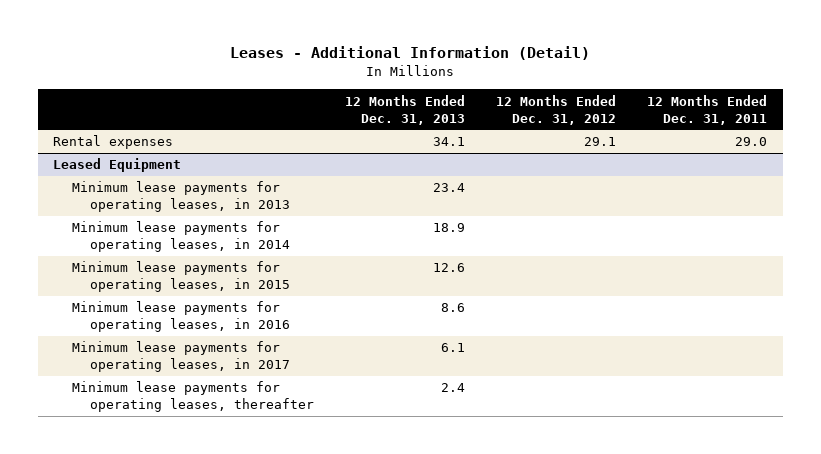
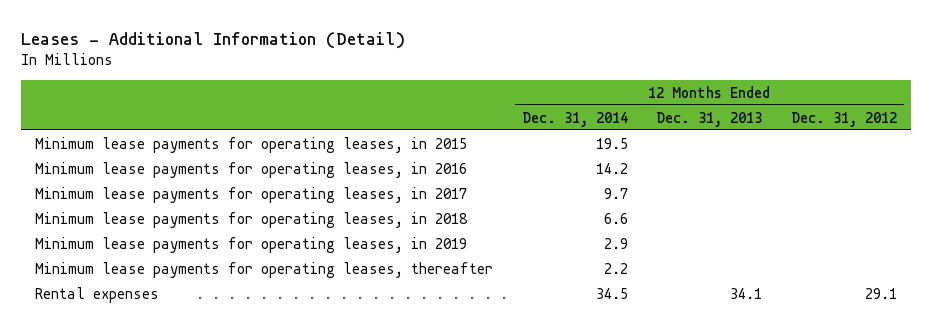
[647,94,768,125] 12 Months Ended Dec. 31, 2011 -> none
none -> [521,111,628,127] Dec. 31, 2014
none -> [35,136,468,153] Minimum lease payments for operating leases, in 2015
none -> [35,161,468,178] Minimum lease payments for operating leases, in 2016
none -> [35,186,468,203] Minimum lease payments for operating leases, in 2017
none -> [35,211,469,228] Minimum lease payments for operating leases, in 2018
none -> [35,236,468,253] Minimum lease payments for operating leases, in 2019
none -> [35,261,494,278] Minimum lease payments for operating leases, thereafter
[53,158,182,173] Leased Equipment -> none
[71,181,290,213] Minimum lease payments for operating leases, in 2013 -> none
[71,221,290,253] Minimum lease payments for operating leases, in 2014 -> none
[71,261,290,293] Minimum lease payments for operating leases, in 2015 -> none
[71,301,290,333] Minimum lease payments for operating leases, in 2016 -> none
[71,341,290,373] Minimum lease payments for operating leases, in 2017 -> none
[71,381,314,413] Minimum lease payments for operating leases, thereafter -> none

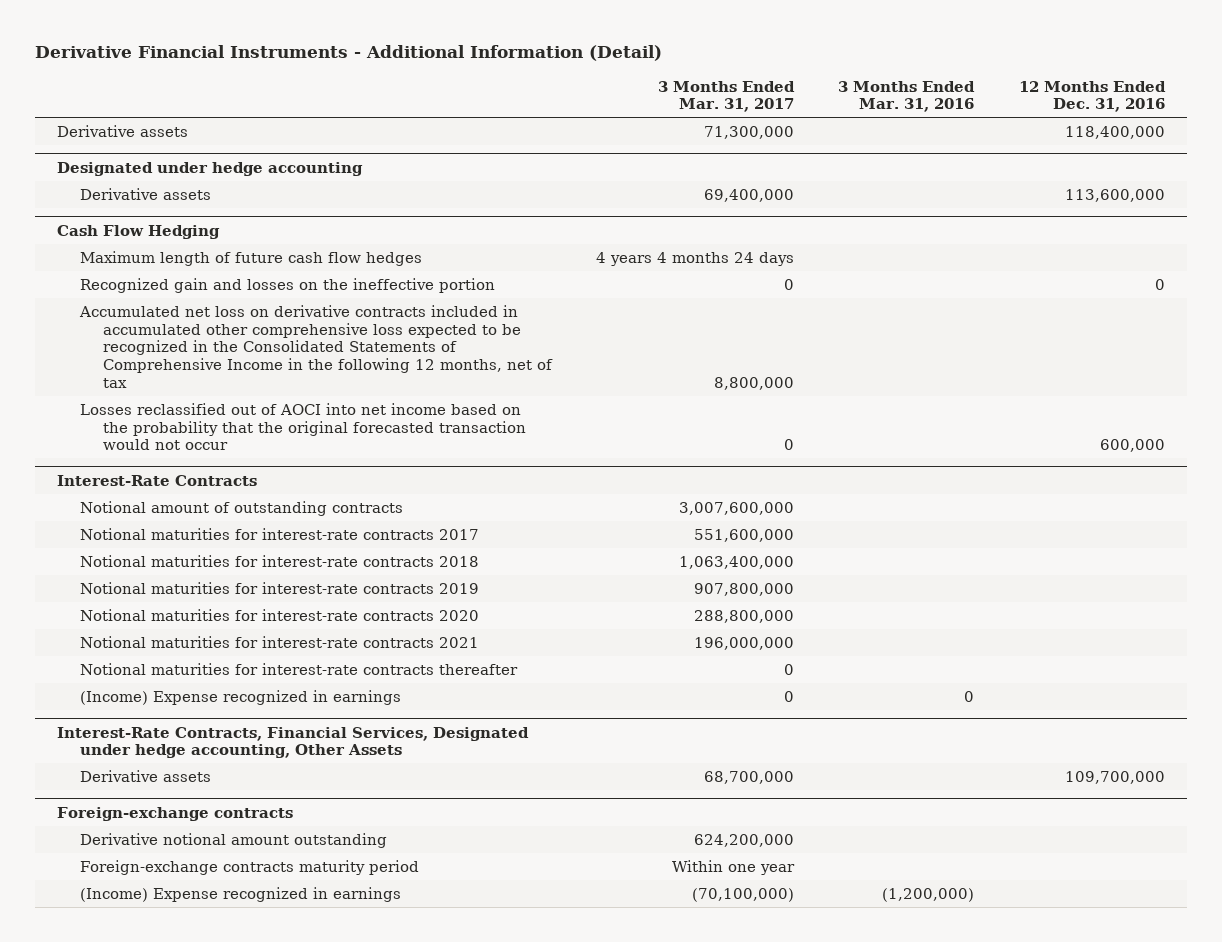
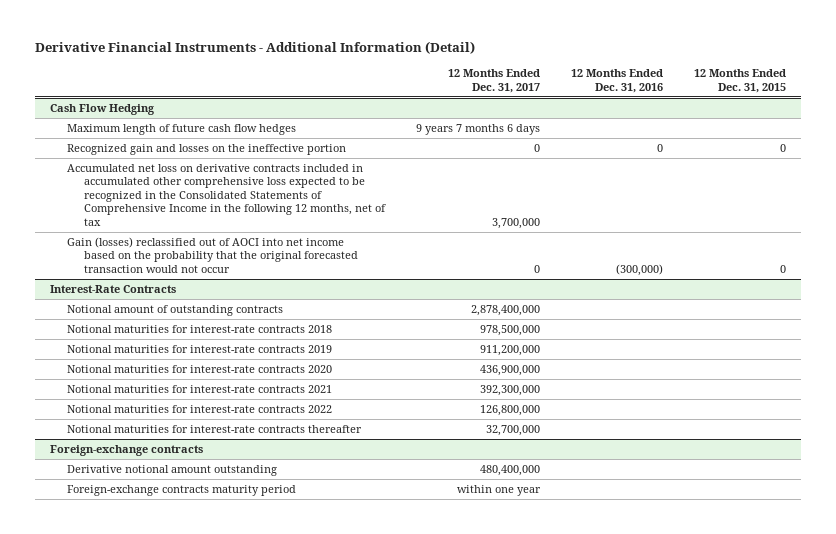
[658,80,796,113] 3 Months Ended Mar. 31, 2017 -> none
[838,80,976,113] 3 Months Ended Mar. 31, 2016 -> none
none -> [447,69,540,93] 12 Months Ended Dec. 31, 2017
none -> [693,69,786,93] 12 Months Ended Dec. 31, 2015
[56,124,188,137] Derivative assets -> none
[56,161,363,176] Designated under hedge accounting -> none
[79,187,211,200] Derivative assets -> none
[79,402,526,451] Losses reclassified out of AOCI into net income based on the probability that the original forecasted transaction would not occur -> [67,236,358,273] Gain (losses) reclassified out of AOCI into net income based on the probability that the original forecasted transaction would not occur
[1099,439,1165,453] 600,000 -> [615,263,663,276] (300,000)
[79,527,479,540] Notional maturities for interest-rate contracts 2017 -> none
none -> [67,404,333,413] Notional maturities for interest-rate contracts 2022
[79,689,401,705] (Income) Expense recognized in earnings -> none
[56,726,529,759] Interest-Rate Contracts, Financial Services, Designated under hedge accounting, Other Assets -> none
[79,769,211,782] Derivative assets -> none
[79,886,401,902] (Income) Expense recognized in earnings -> none

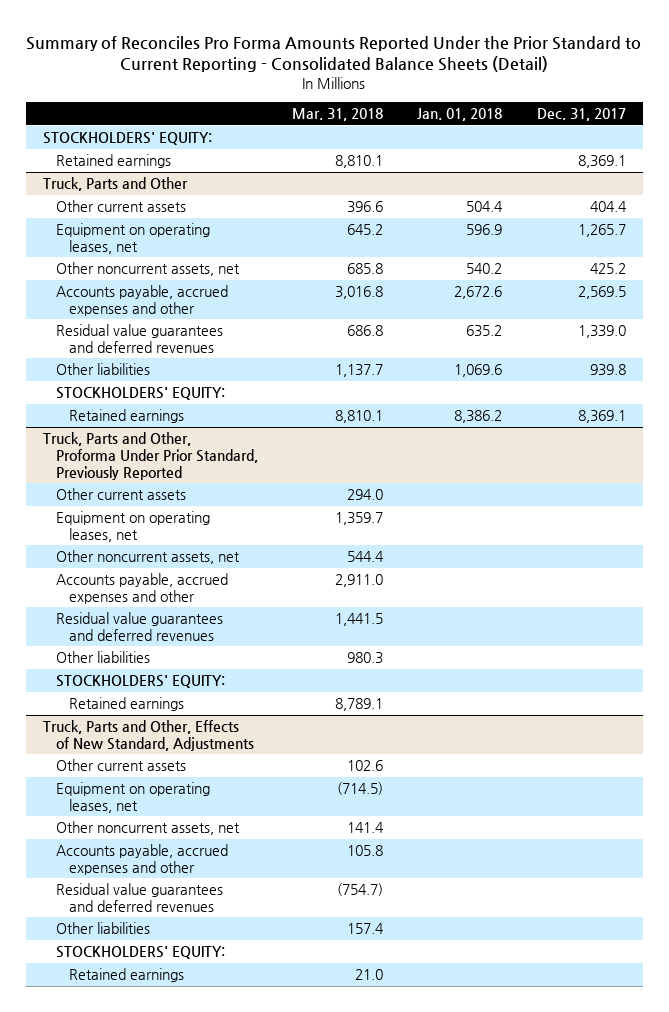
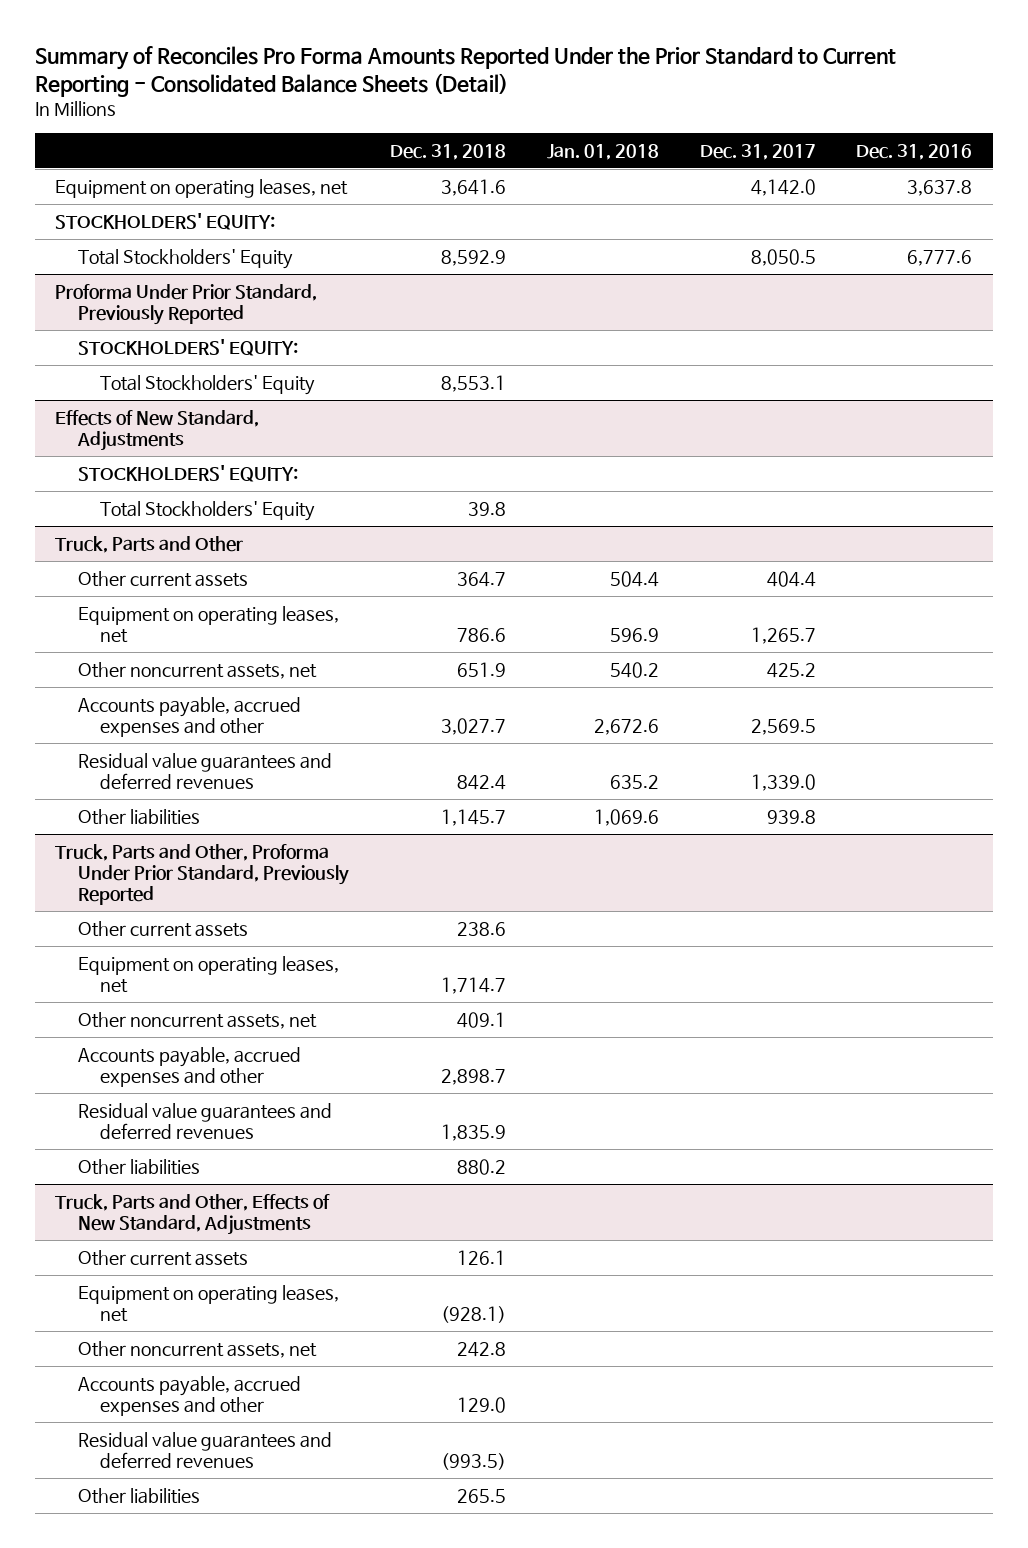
[292,108,384,122] Mar. 31, 2018 -> none
none -> [389,143,506,160] Dec. 31, 2018
none -> [856,143,973,160] Dec. 31, 2016
none -> [55,178,349,198] Equipment on operating leases, net
[56,154,172,169] Retained earnings -> none
none -> [77,248,293,269] Total Stockholders' Equity
none -> [55,283,318,325] Proforma Under Prior Standard, Previously Reported
none -> [77,338,298,356] STOCKHOLDERS' EQUITY:
none -> [100,374,316,395] Total Stockholders' Equity
none -> [55,409,260,451] Effects of New Standard, Adjustments
none -> [77,464,298,482] STOCKHOLDERS' EQUITY:
none -> [100,500,316,521] Total Stockholders' Equity
[56,387,226,401] STOCKHOLDERS' EQUITY: -> none
[69,409,185,424] Retained earnings -> none
[56,675,226,689] STOCKHOLDERS' EQUITY: -> none
[69,697,185,712] Retained earnings -> none
[56,946,226,960] STOCKHOLDERS' EQUITY: -> none
[69,968,185,983] Retained earnings -> none

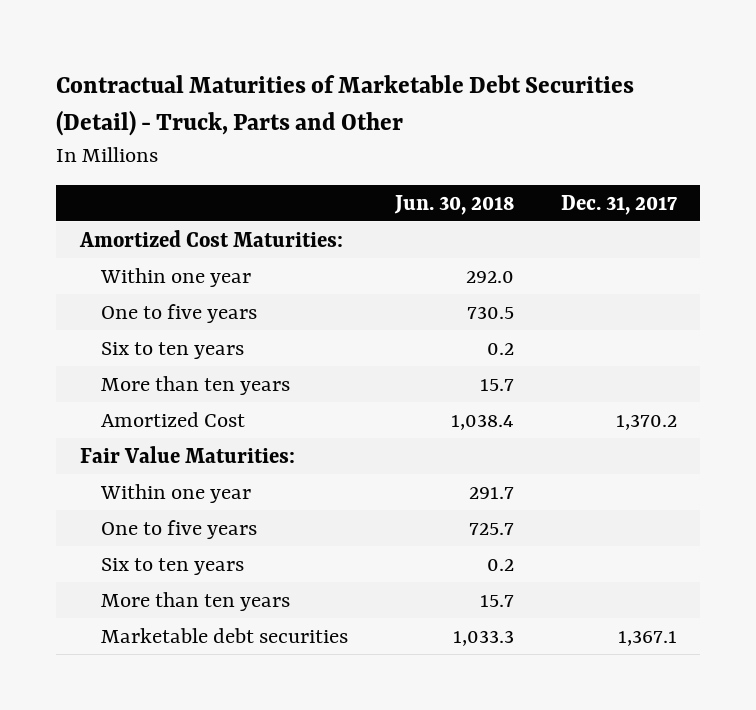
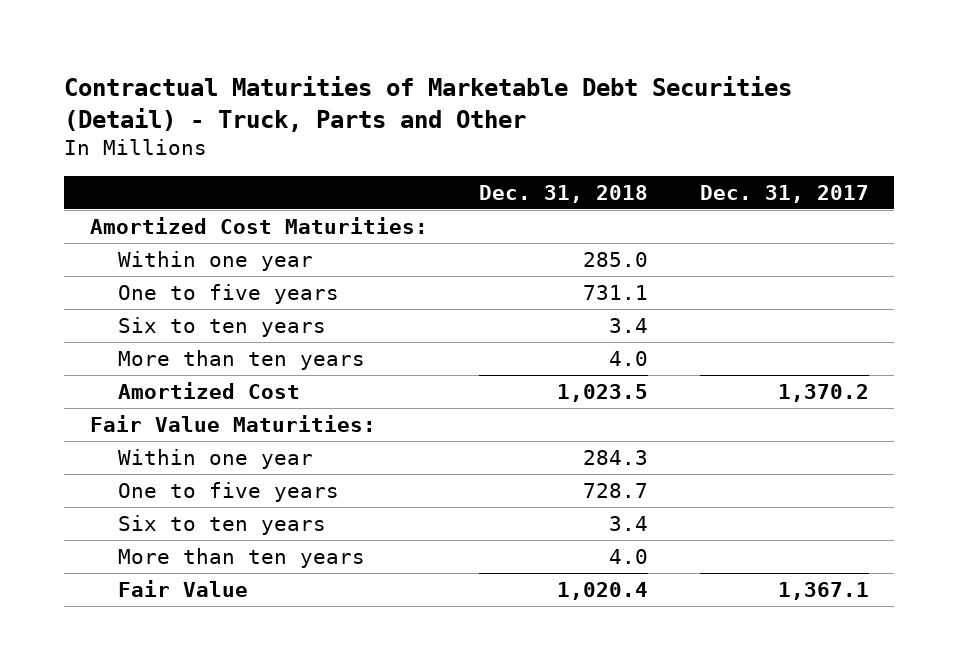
[393,194,514,215] Jun. 30, 2018 -> none
none -> [479,184,649,203] Dec. 31, 2018
[100,627,348,643] Marketable debt securities -> [117,579,248,597] Fair Value

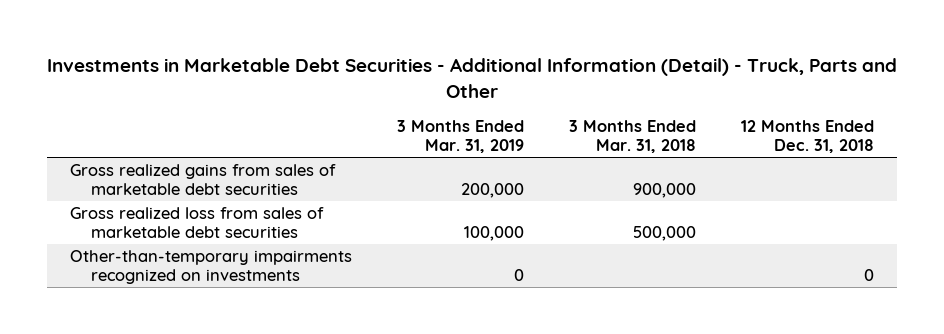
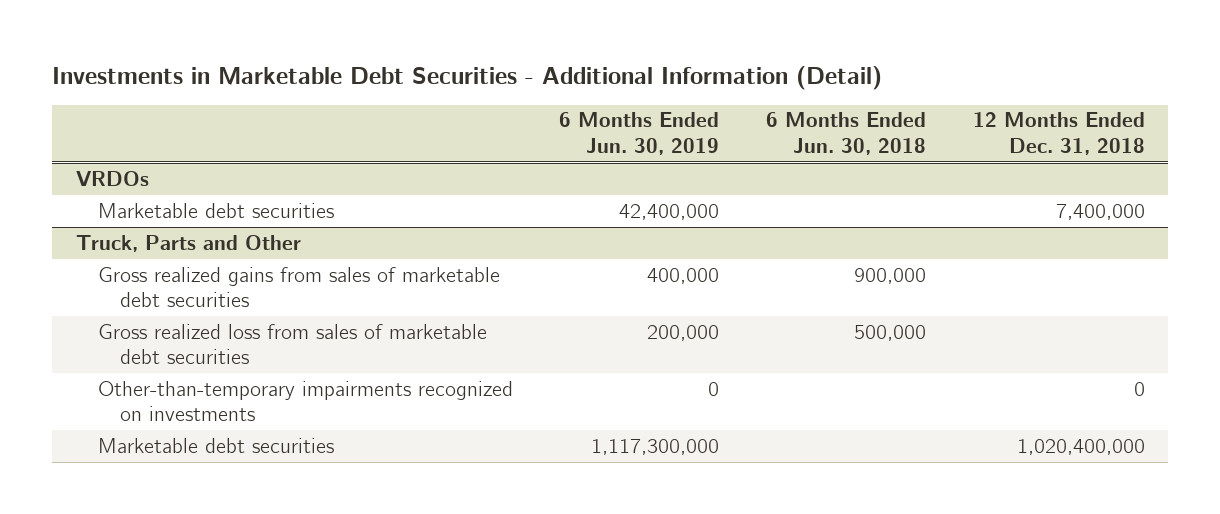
[47,58,898,98] Investments in Marketable Debt Securities - Additional Information (Detail) - Truck, Parts and Other -> [52,66,883,91] Investments in Marketable Debt Securities - Additional Information (Detail)
[396,119,524,153] 3 Months Ended Mar. 31, 2019 -> none
[569,119,697,153] 3 Months Ended Mar. 31, 2018 -> none
none -> [559,112,720,155] 6 Months Ended Jun. 30, 2019
none -> [766,112,927,155] 6 Months Ended Jun. 30, 2018
[69,163,336,196] Gross realized gains from sales of marketable debt securities -> none
[69,206,324,239] Gross realized loss from sales of marketable debt securities -> none
[69,249,352,285] Other-than-temporary impairments recognized on investments -> none
none -> [75,170,149,186] VRDOs
none -> [97,202,334,218] Marketable debt securities
none -> [75,234,301,252] Truck, Parts and Other
none -> [97,266,500,308] Gross realized gains from sales of marketable debt securities
none -> [97,323,487,365] Gross realized loss from sales of marketable debt securities
none -> [97,380,513,422] Other-than-temporary impairments recognized on investments
none -> [97,437,334,453] Marketable debt securities

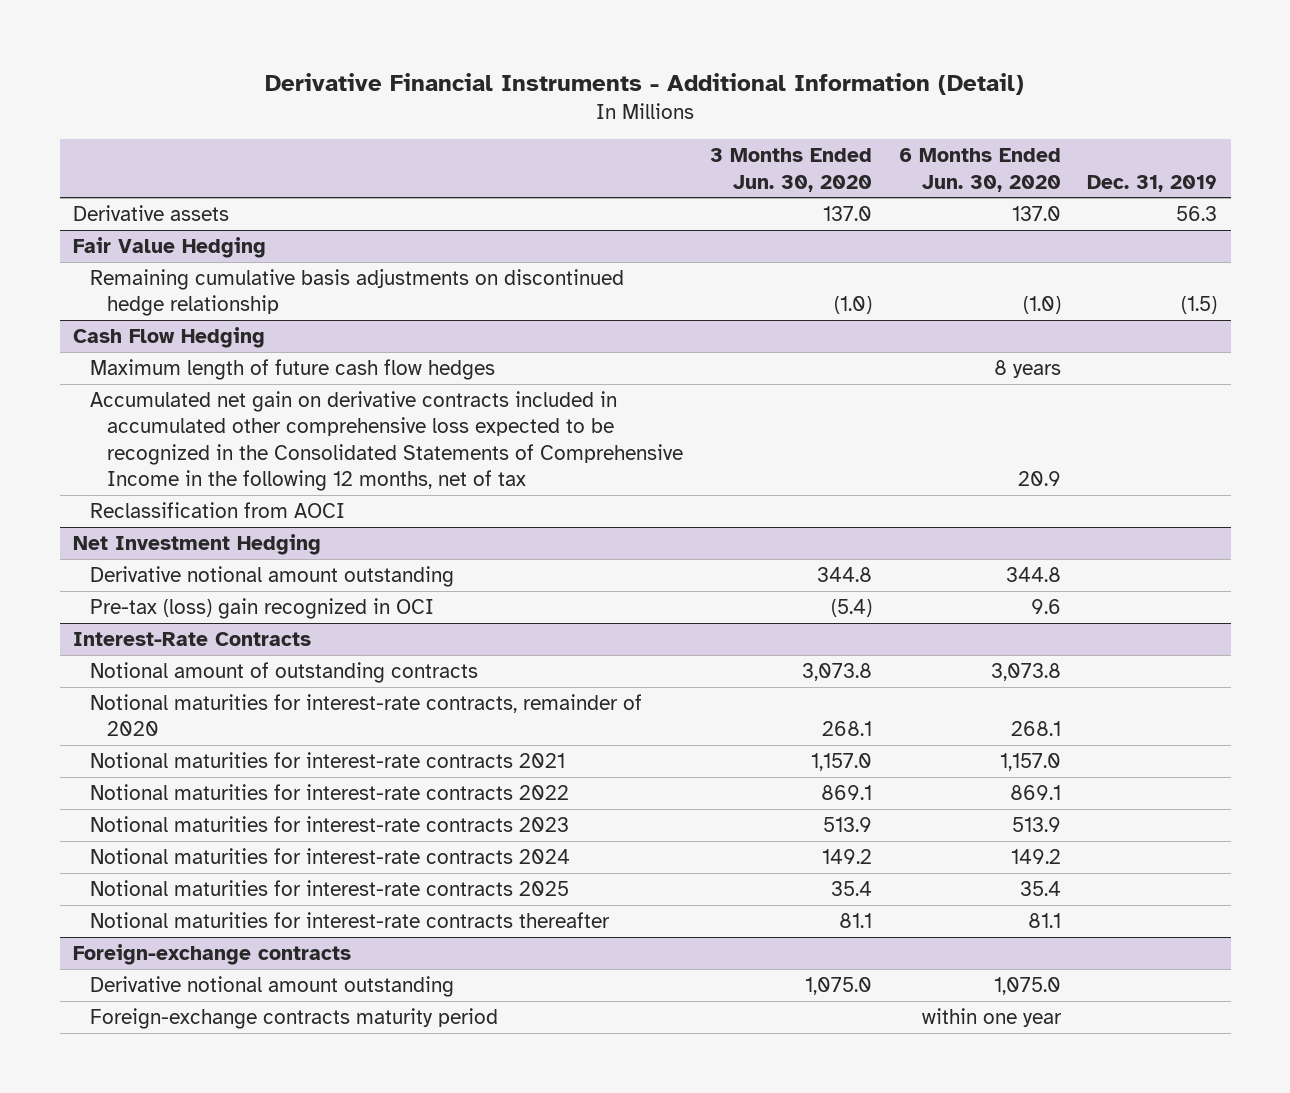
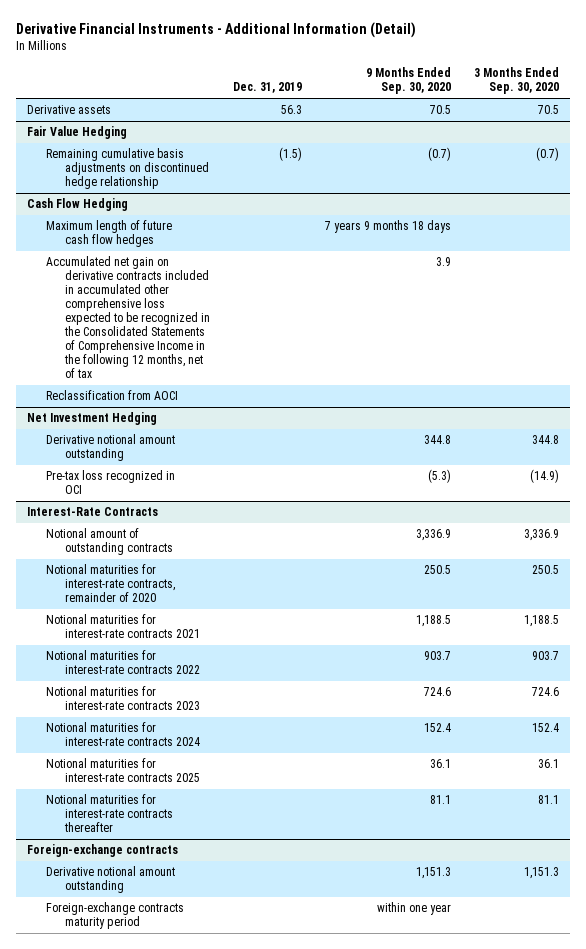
[709,148,872,192] 3 Months Ended Jun. 30, 2020 -> none
[898,148,1061,192] 6 Months Ended Jun. 30, 2020 -> none
none -> [365,67,451,95] 9 Months Ended Sep. 30, 2020
none -> [473,67,559,95] 3 Months Ended Sep. 30, 2020
[89,597,434,619] Pre-tax (loss) gain recognized in OCI -> [46,470,176,495] Pre-tax loss recognized in OCI

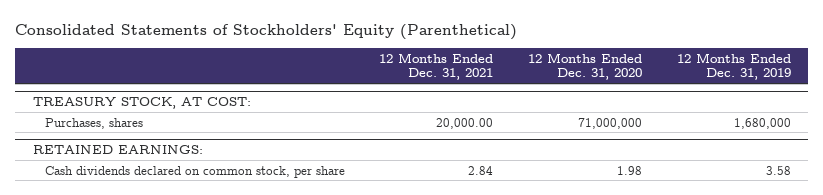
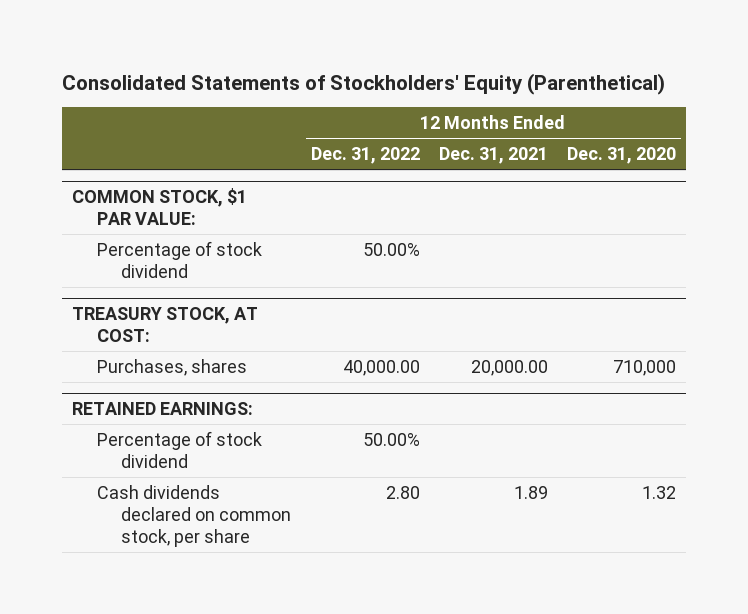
[676,52,791,81] 12 Months Ended Dec. 31, 2019 -> none
none -> [310,147,420,165] Dec. 31, 2022
none -> [71,187,247,225] COMMON STOCK, $1 PAR VALUE:
none -> [96,240,262,278] Percentage of stock dividend
[577,117,642,129] 71,000,000 -> [613,359,677,376] 710,000
none -> [96,430,262,468] Percentage of stock dividend
[468,165,494,175] 2.84 -> [513,485,548,499] 1.89
[616,165,642,175] 1.98 -> [642,485,677,499] 1.32

